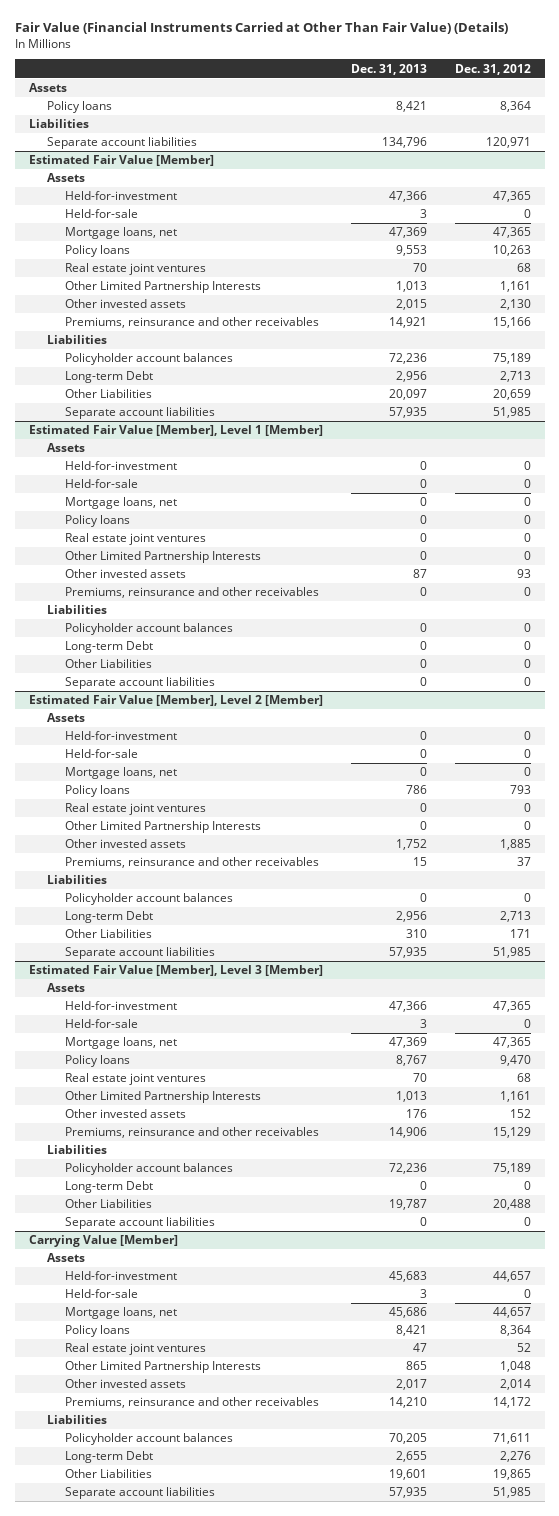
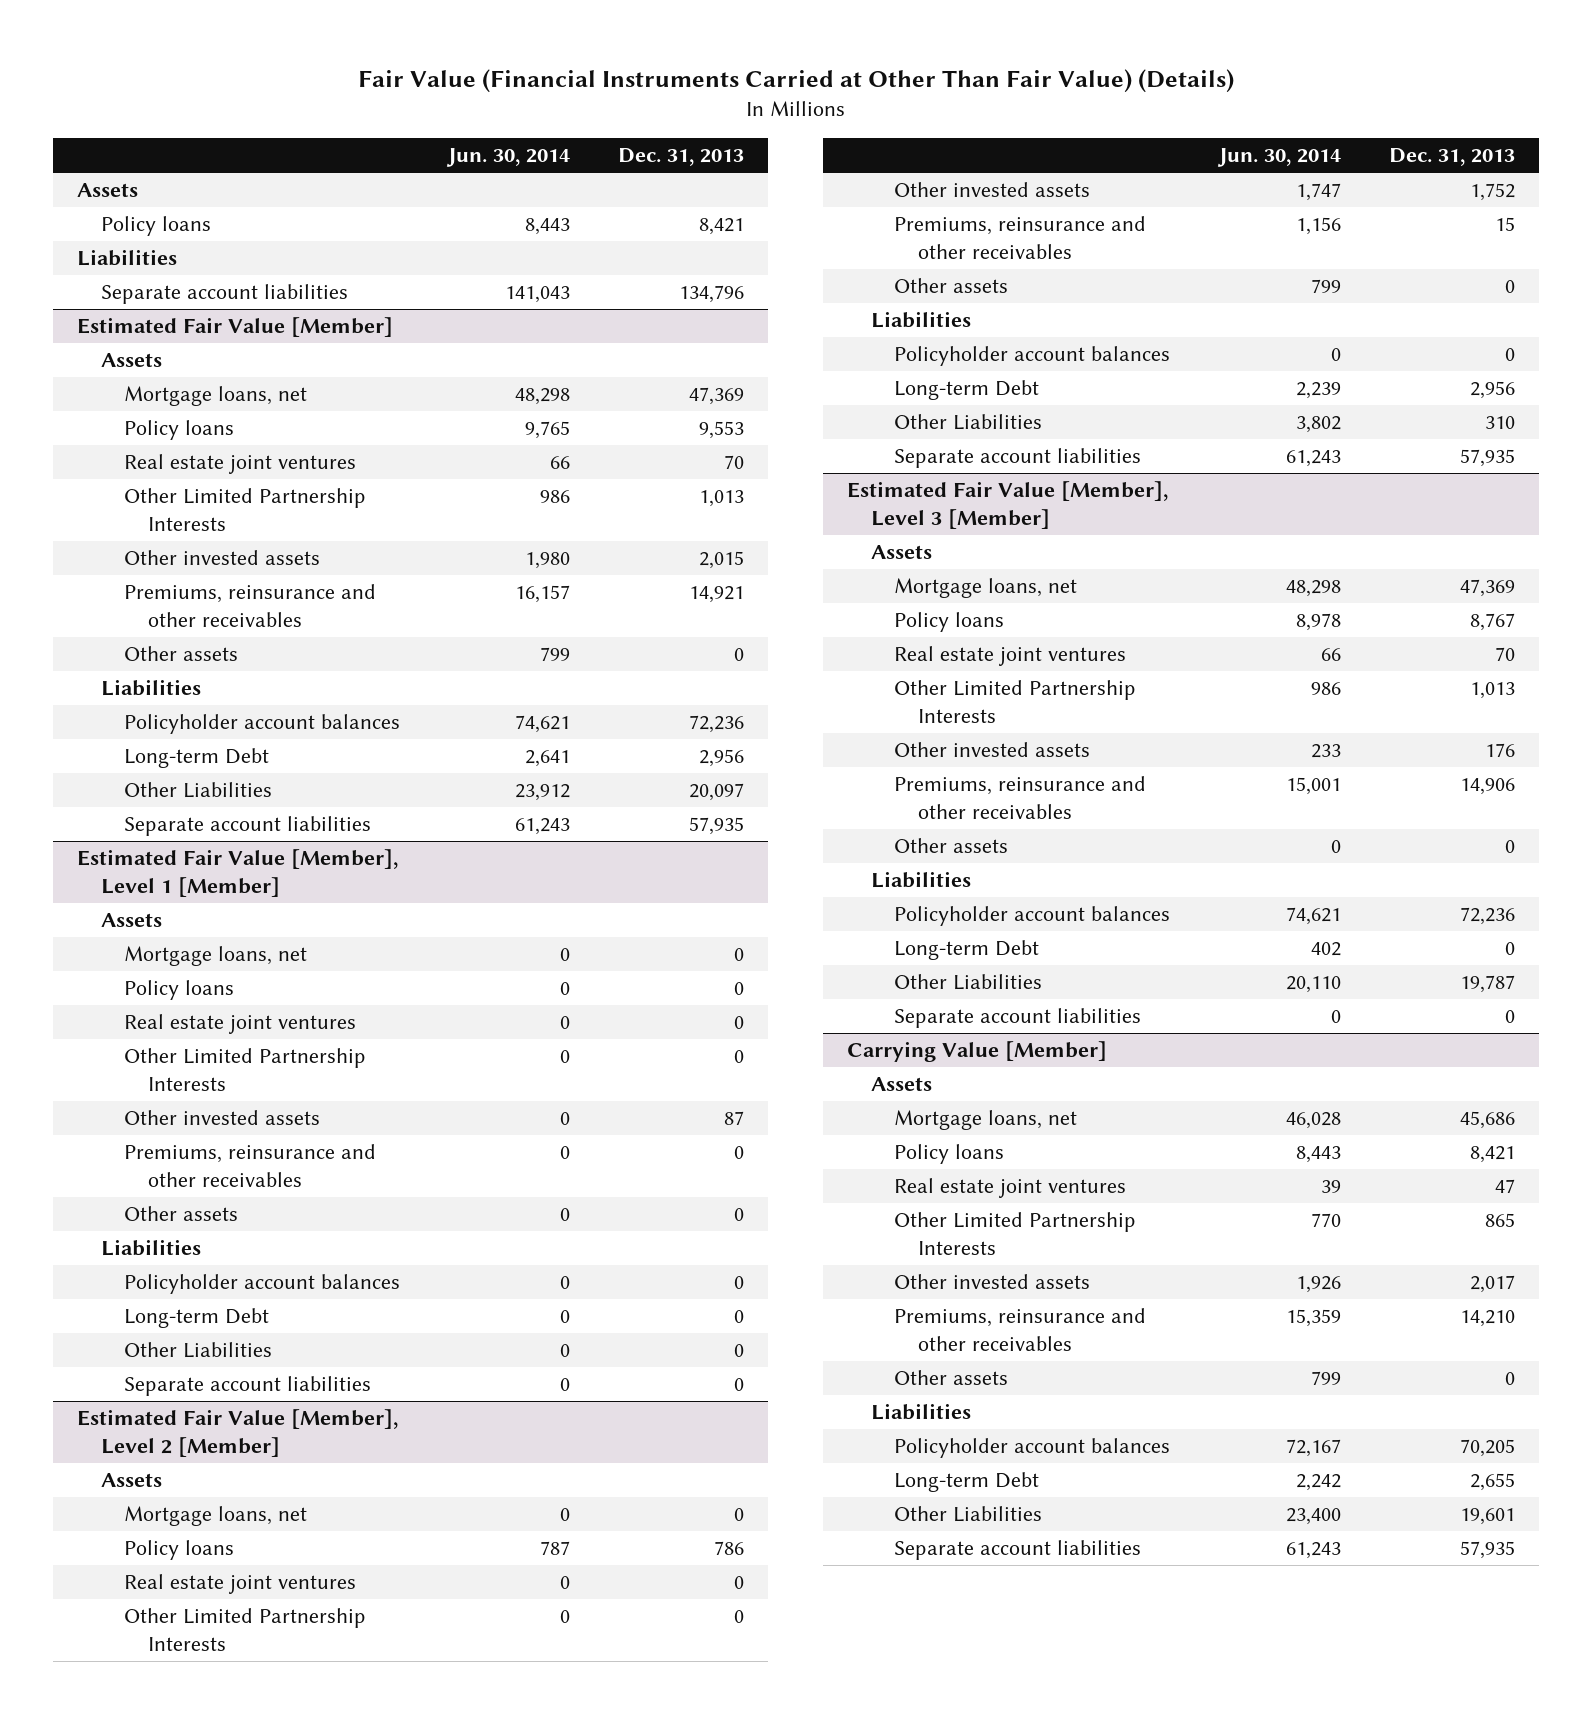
[454,63,531,75] Dec. 31, 2012 -> none
none -> [446,148,571,168] Jun. 30, 2014
[64,191,177,201] Held-for-investment -> none
[64,209,138,219] Held-for-sale -> none
none -> [124,646,239,662] Other assets
[64,461,177,471] Held-for-investment -> none
[64,479,138,489] Held-for-sale -> none
none -> [124,1206,239,1222] Other assets
[64,731,177,741] Held-for-investment -> none
[64,749,138,759] Held-for-sale -> none
none -> [894,278,1009,294] Other assets
[64,1001,177,1011] Held-for-investment -> none
[64,1019,138,1029] Held-for-sale -> none
none -> [894,838,1009,854] Other assets
[64,1271,177,1281] Held-for-investment -> none
[64,1289,138,1299] Held-for-sale -> none
none -> [894,1370,1009,1386] Other assets

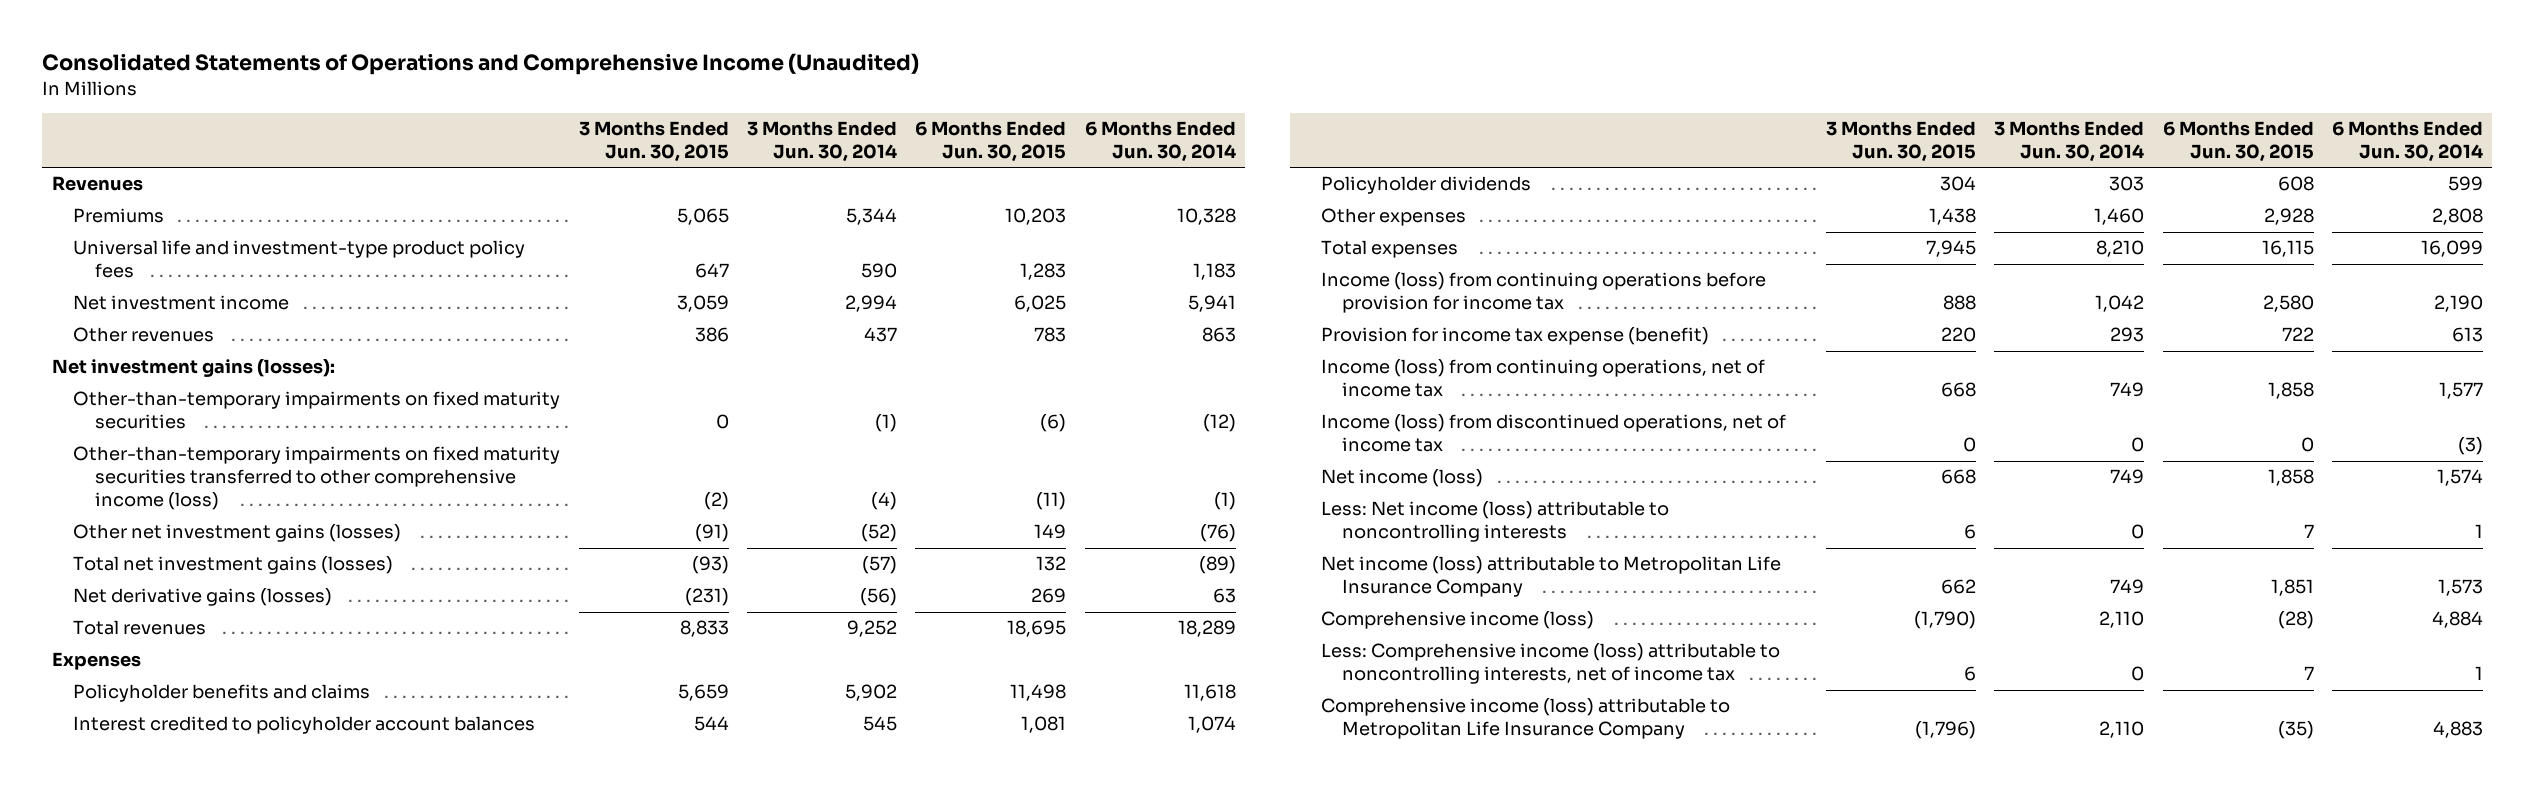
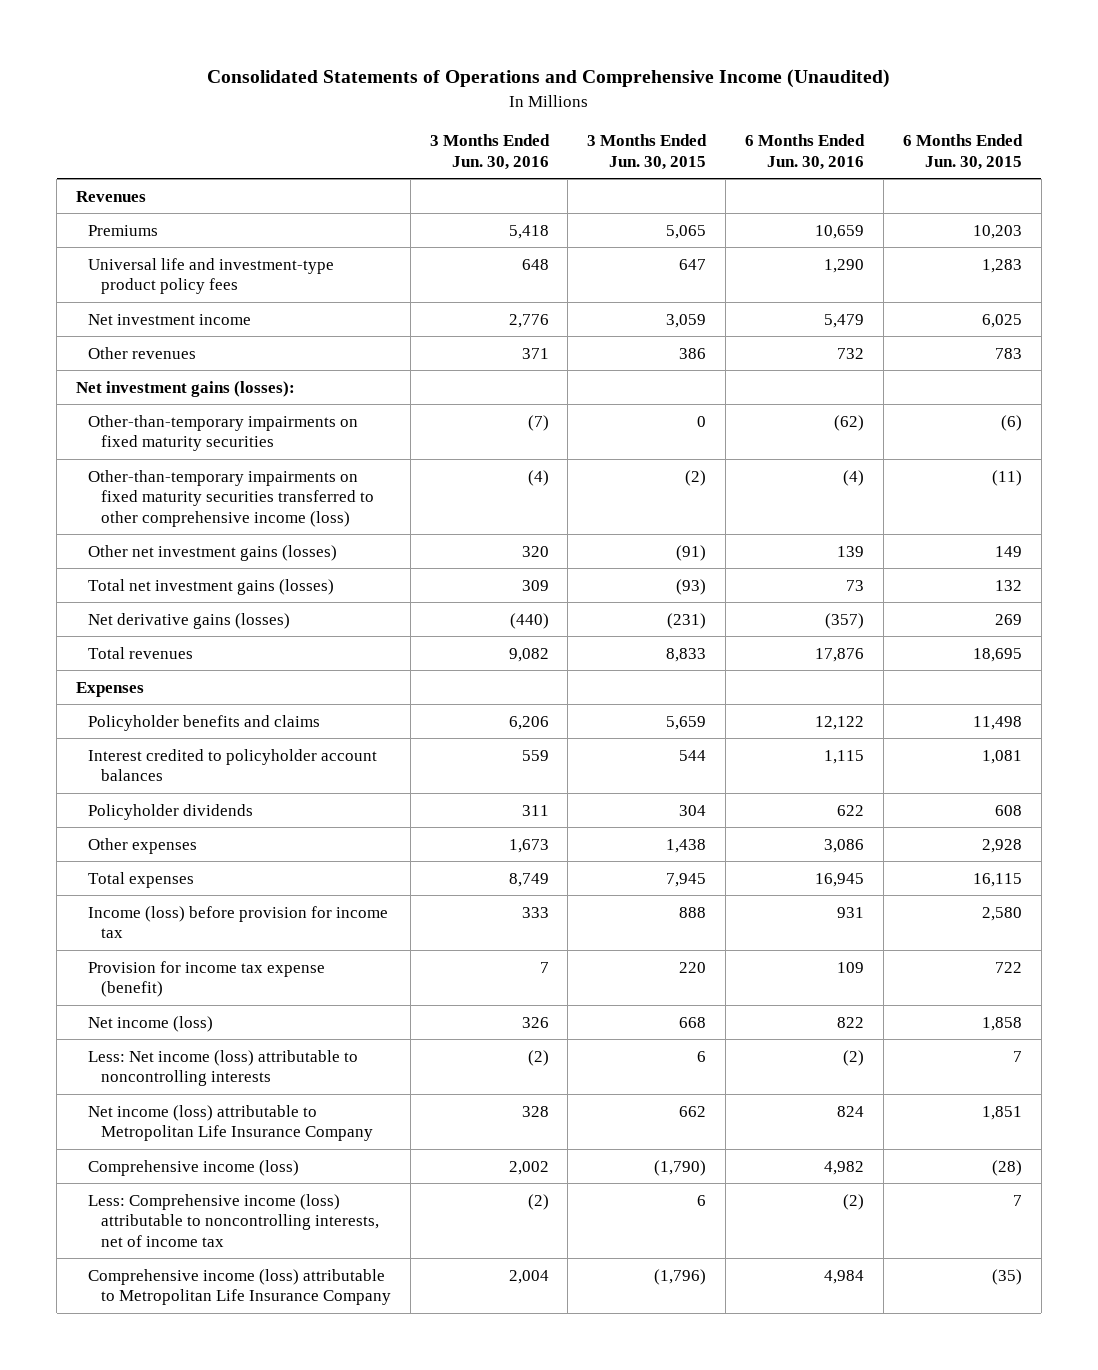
[746,121,897,163] 3 Months Ended Jun. 30, 2014 -> none
[1084,121,1236,163] 6 Months Ended Jun. 30, 2014 -> none
none -> [429,134,550,170] 3 Months Ended Jun. 30, 2016
none -> [745,134,866,170] 6 Months Ended Jun. 30, 2016
[1320,272,1766,314] Income (loss) from continuing operations before provision for income tax -> [88,905,389,939] Income (loss) before provision for income tax
[1320,359,1765,398] Income (loss) from continuing operations, net of income tax -> none
[1320,414,1786,453] Income (loss) from discontinued operations, net of income tax -> none

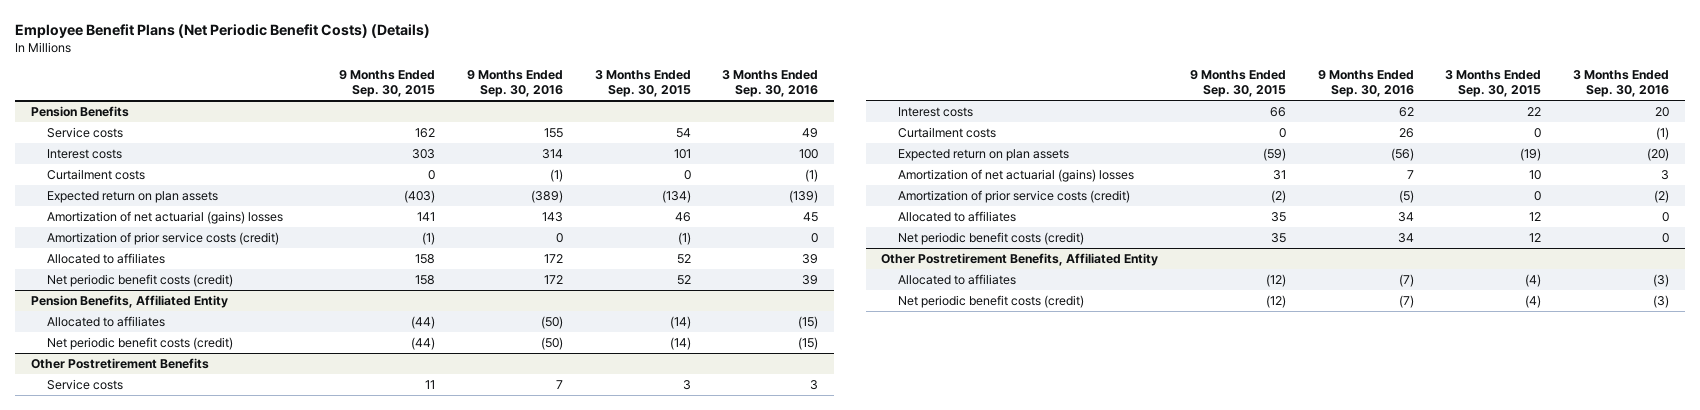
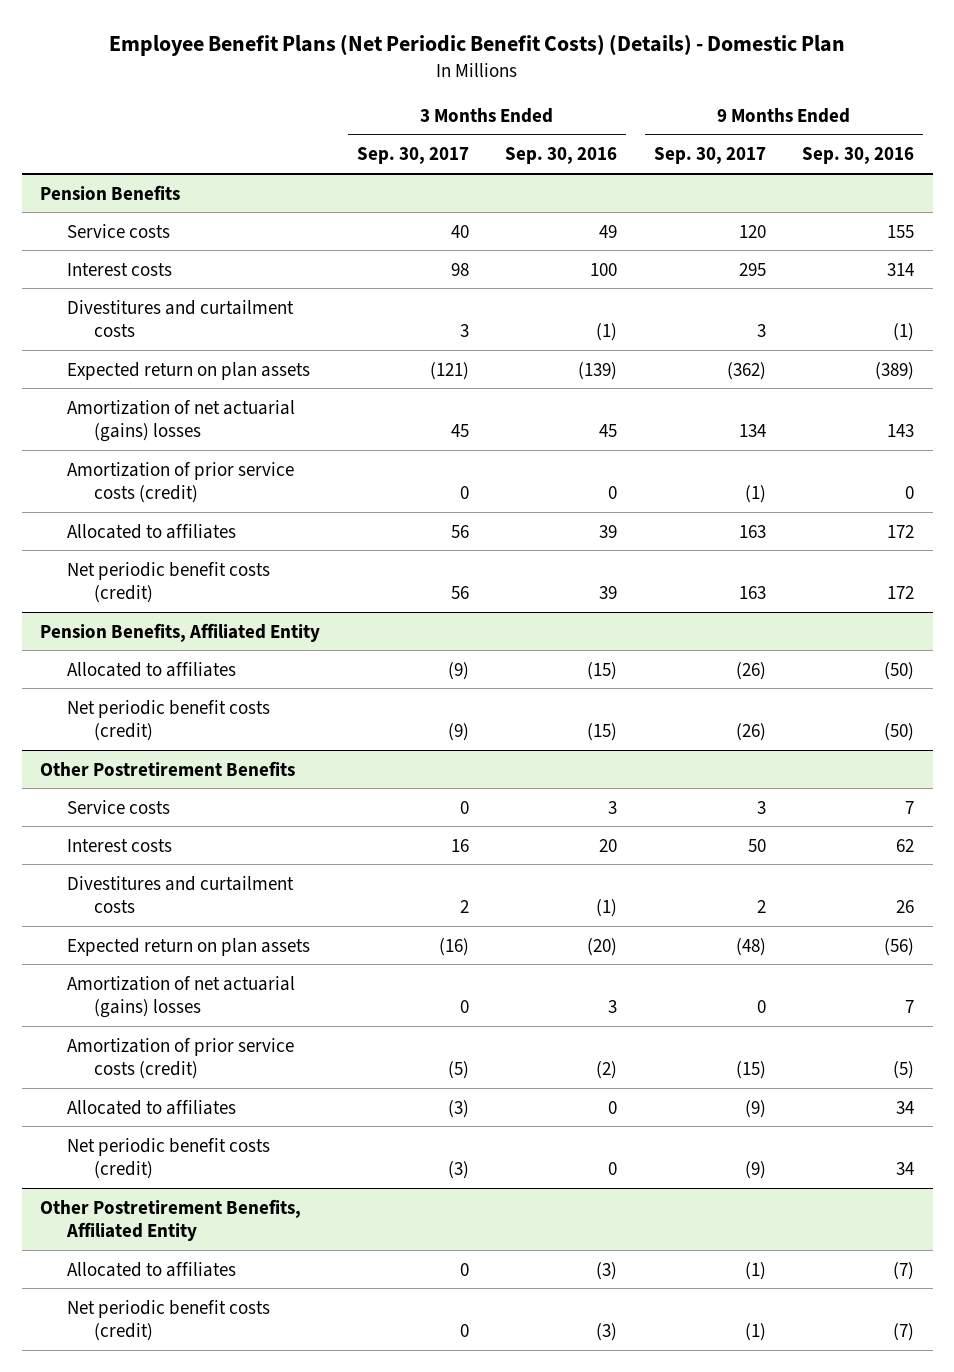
[15,23,431,38] Employee Benefit Plans (Net Periodic Benefit Costs) (Details) -> [109,34,846,57] Employee Benefit Plans (Net Periodic Benefit Costs) (Details) - Domestic Plan
[339,70,436,98] 9 Months Ended Sep. 30, 2015 -> none
[594,70,691,98] 3 Months Ended Sep. 30, 2015 -> none
none -> [356,147,469,165] Sep. 30, 2017
none -> [653,147,766,165] Sep. 30, 2017
[47,168,146,180] Curtailment costs -> [67,299,295,338] Divestitures and curtailment costs
[897,126,996,138] Curtailment costs -> [67,875,295,914] Divestitures and curtailment costs

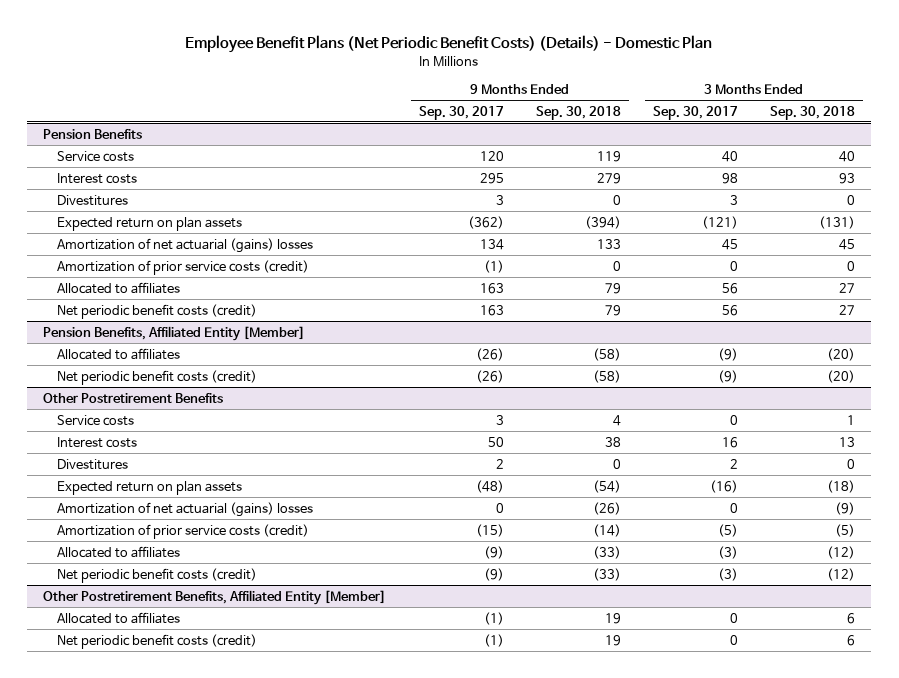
[505,147,618,165] Sep. 30, 2016 -> none
[802,147,915,165] Sep. 30, 2016 -> none
none -> [535,105,621,120] Sep. 30, 2018
none -> [770,105,856,120] Sep. 30, 2018
[67,299,295,338] Divestitures and curtailment costs -> [57,194,129,206] Divestitures
[40,622,321,642] Pension Benefits, Affiliated Entity -> [43,325,306,341] Pension Benefits, Affiliated Entity [Member]
[67,875,295,914] Divestitures and curtailment costs -> [57,458,129,470] Divestitures
[40,1198,302,1242] Other Postretirement Benefits, Affiliated Entity -> [43,589,387,605] Other Postretirement Benefits, Affiliated Entity [Member]

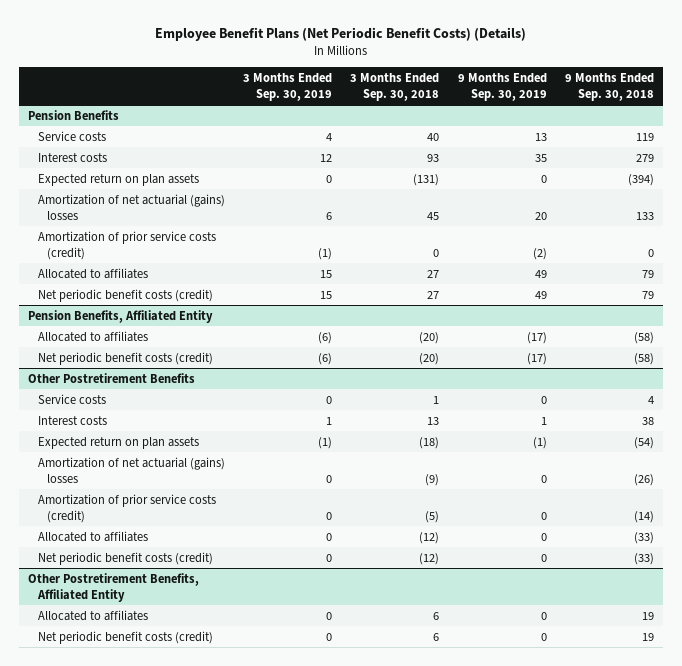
[185,34,713,53] Employee Benefit Plans (Net Periodic Benefit Costs) (Details) - Domestic Plan -> [154,26,526,41] Employee Benefit Plans (Net Periodic Benefit Costs) (Details)
[418,105,504,120] Sep. 30, 2017 -> none
[653,105,739,120] Sep. 30, 2017 -> none
none -> [242,72,332,101] 3 Months Ended Sep. 30, 2019
none -> [457,72,547,101] 9 Months Ended Sep. 30, 2019
[57,194,129,206] Divestitures -> none
[43,325,306,341] Pension Benefits, Affiliated Entity [Member] -> [27,309,213,323] Pension Benefits, Affiliated Entity
[57,458,129,470] Divestitures -> none
[43,589,387,605] Other Postretirement Benefits, Affiliated Entity [Member] -> [27,572,199,602] Other Postretirement Benefits, Affiliated Entity

